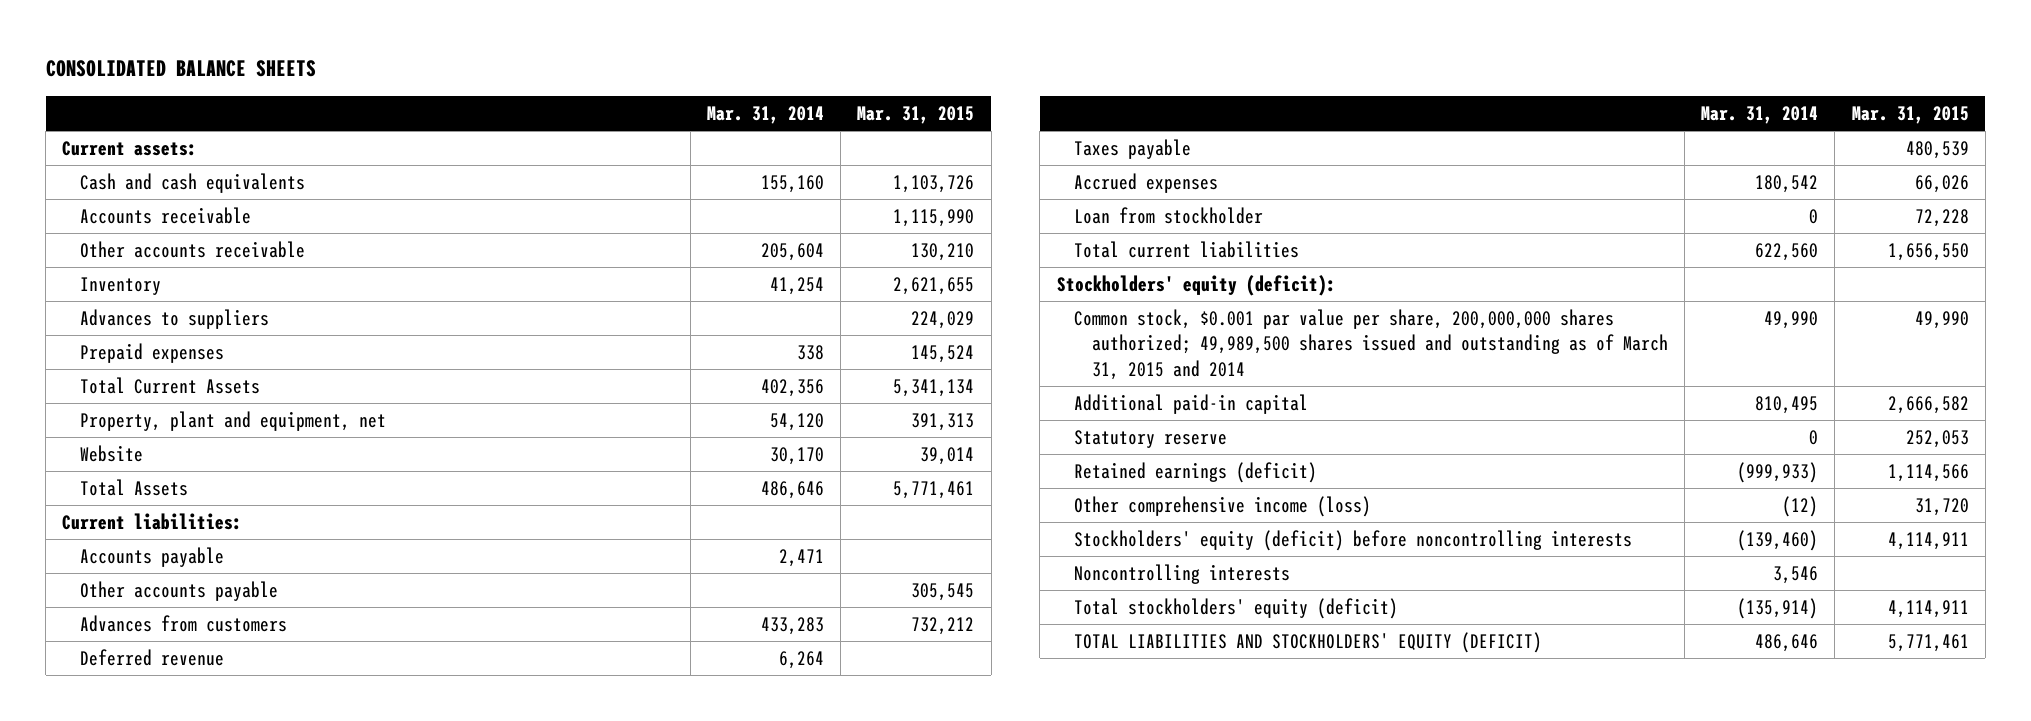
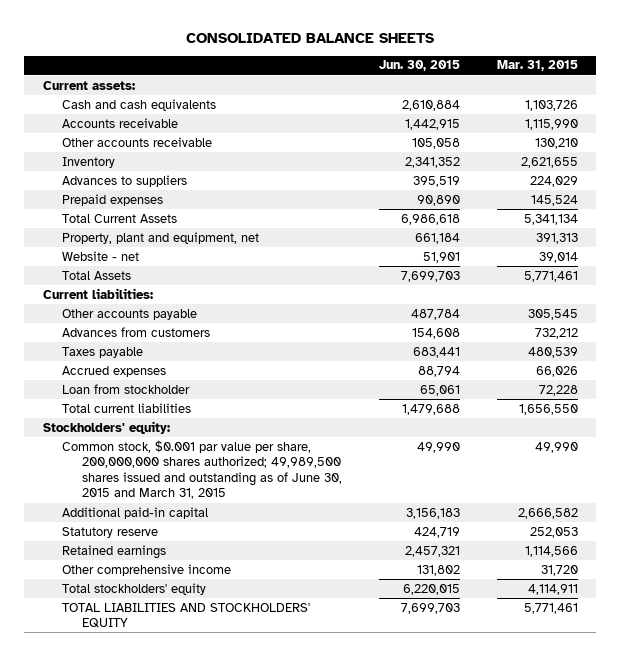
[707,105,825,124] Mar. 31, 2014 -> none
none -> [378,60,460,72] Jun. 30, 2015
[80,445,144,463] Website -> [62,250,140,261] Website - net
[80,547,225,568] Accounts payable -> none
[80,649,225,667] Deferred revenue -> none
[1056,275,1336,297] Stockholders' equity (deficit): -> [42,420,170,434] Stockholders' equity:
[1074,309,1669,380] Common stock, $0.001 par value per share, 200,000,000 shares authorized; 49,989,500 shares issued and outstanding as of March 31, 2015 and 2014 -> [62,439,342,500] Common stock, $0.001 par value per share, 200,000,000 shares authorized; 49,989,500 shares issued and outstanding as of June 30, 2015 and March 31, 2015
[1074,530,1633,552] Stockholders' equity (deficit) before noncontrolling interests -> none
[1074,564,1291,585] Noncontrolling interests -> none
[1074,462,1318,484] Retained earnings (deficit) -> [62,544,167,559] Retained earnings
[1074,496,1372,518] Other comprehensive income (loss) -> [62,563,232,576] Other comprehensive income
[1074,598,1399,620] Total stockholders' equity (deficit) -> [62,582,207,595] Total stockholders' equity
[1074,632,1543,654] TOTAL LIABILITIES AND STOCKHOLDERS' EQUITY (DEFICIT) -> [62,602,311,629] TOTAL LIABILITIES AND STOCKHOLDERS' EQUITY

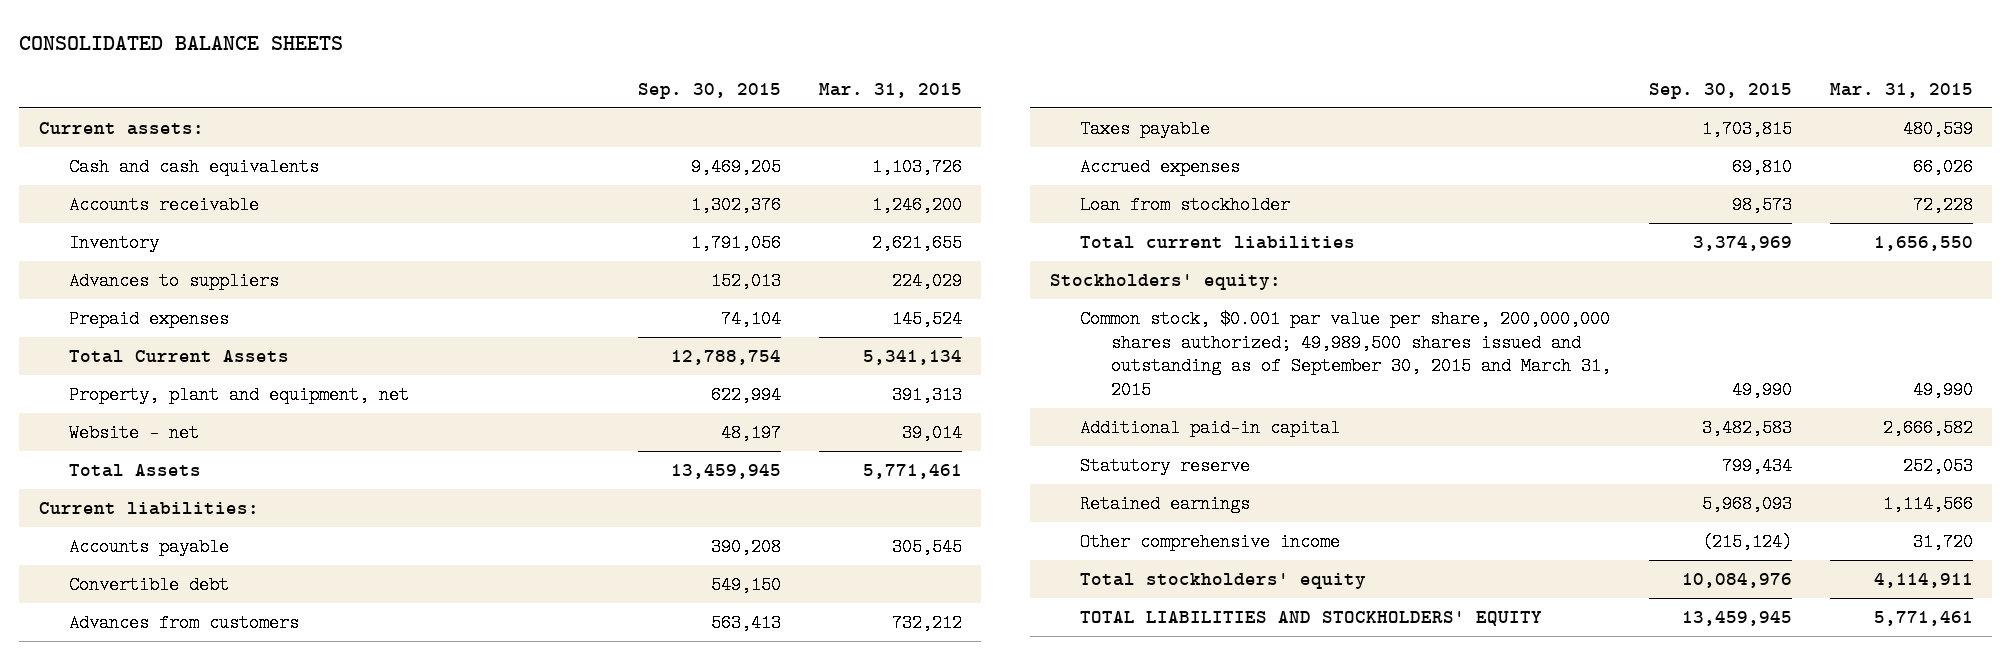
[378,60,460,72] Jun. 30, 2015 -> none
none -> [637,82,781,99] Sep. 30, 2015
[62,136,213,147] Other accounts receivable -> none
[524,118,578,130] 1,115,990 -> [872,196,963,215] 1,246,200
[62,308,198,320] Other accounts payable -> [68,538,229,557] Accounts payable
none -> [68,576,229,595] Convertible debt
[62,439,342,500] Common stock, $0.001 par value per share, 200,000,000 shares authorized; 49,989,500 shares issued and outstanding as of June 30, 2015 and March 31, 2015 -> [1080,310,1611,400] Common stock, $0.001 par value per share, 200,000,000 shares authorized; 49,989,500 shares issued and outstanding as of September 30, 2015 and March 31, 2015

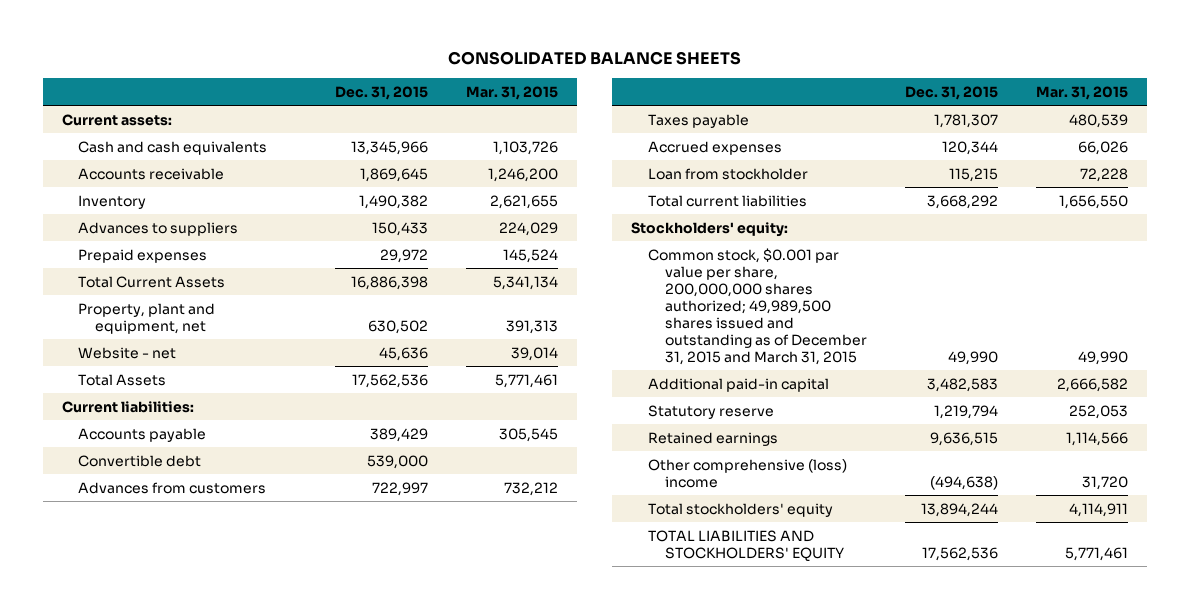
[637,82,781,99] Sep. 30, 2015 -> none
none -> [335,85,429,100] Dec. 31, 2015
[1080,310,1611,400] Common stock, $0.001 par value per share, 200,000,000 shares authorized; 49,989,500 shares issued and outstanding as of September 30, 2015 and March 31, 2015 -> [647,247,867,365] Common stock, $0.001 par value per share, 200,000,000 shares authorized; 49,989,500 shares issued and outstanding as of December 31, 2015 and March 31, 2015
[1080,533,1341,552] Other comprehensive income -> [647,458,847,488] Other comprehensive (loss) income

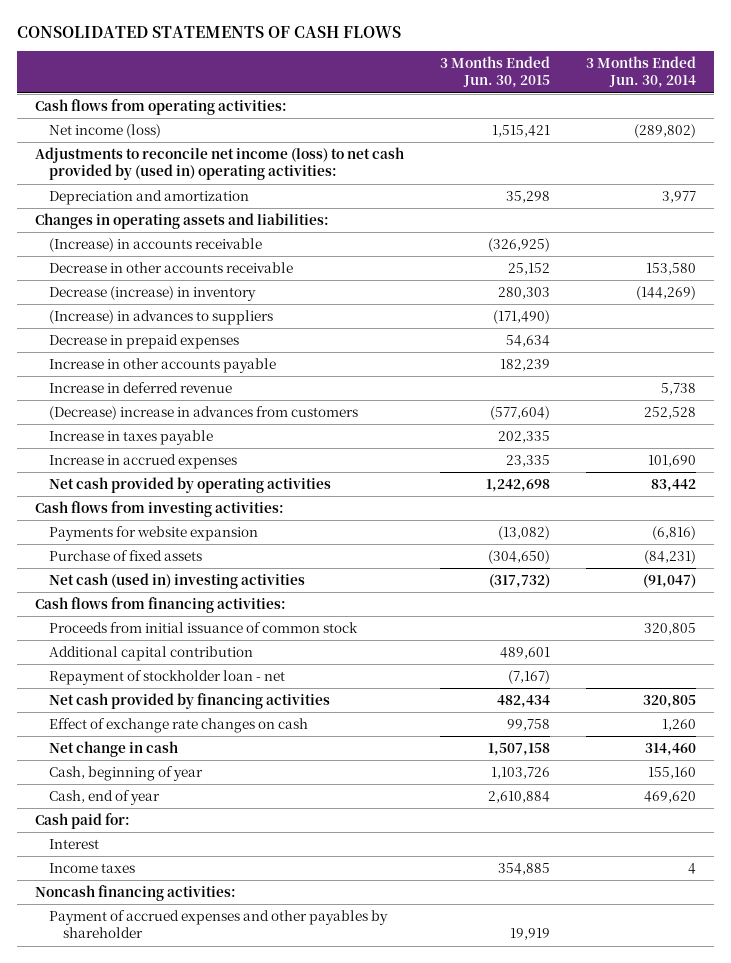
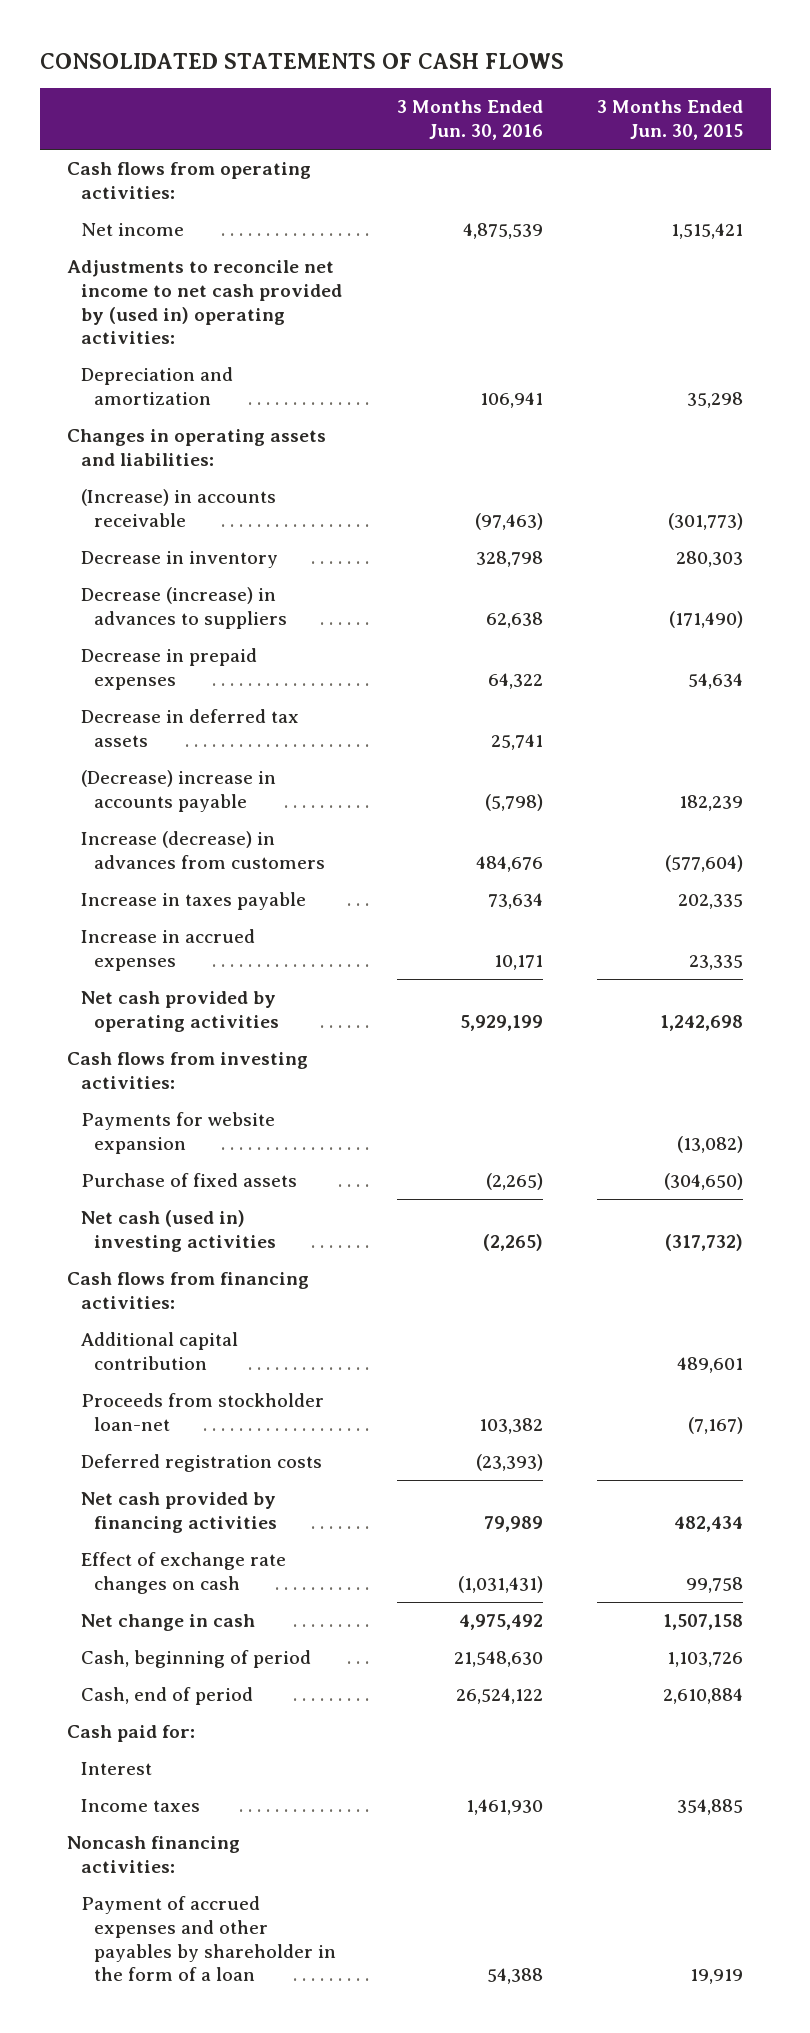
[586,56,697,89] 3 Months Ended Jun. 30, 2014 -> none
none -> [396,100,543,140] 3 Months Ended Jun. 30, 2016
[49,124,162,139] Net income (loss) -> [80,223,184,237] Net income
[35,147,405,181] Adjustments to reconcile net income (loss) to net cash provided by (used in) operating activities: -> [66,260,342,345] Adjustments to reconcile net income to net cash provided by (used in) operating activities:
[49,262,294,274] Decrease in other accounts receivable -> none
[488,238,551,253] (326,925) -> [668,512,744,530] (301,773)
[49,286,257,302] Decrease (increase) in inventory -> [80,551,278,569] Decrease in inventory
[49,310,274,326] (Increase) in advances to suppliers -> [80,587,288,629] Decrease (increase) in advances to suppliers
[49,382,233,394] Increase in deferred revenue -> none
none -> [80,709,299,747] Decrease in deferred tax assets
[49,358,277,374] Increase in other accounts payable -> [80,770,276,812] (Decrease) increase in accounts payable
[49,406,359,421] (Decrease) increase in advances from customers -> [80,831,326,869] Increase (decrease) in advances from customers
[49,622,359,634] Proceeds from initial issuance of common stock -> none
[49,670,286,686] Repayment of stockholder loan - net -> [80,1393,324,1431] Proceeds from stockholder loan-net
none -> [80,1454,322,1473] Deferred registration costs
[49,766,204,782] Cash, beginning of year -> [80,1650,311,1669] Cash, beginning of period
[49,790,161,806] Cash, end of year -> [80,1687,253,1706] Cash, end of period
[49,910,389,939] Payment of accrued expenses and other payables by shareholder -> [80,1896,337,1982] Payment of accrued expenses and other payables by shareholder in the form of a loan

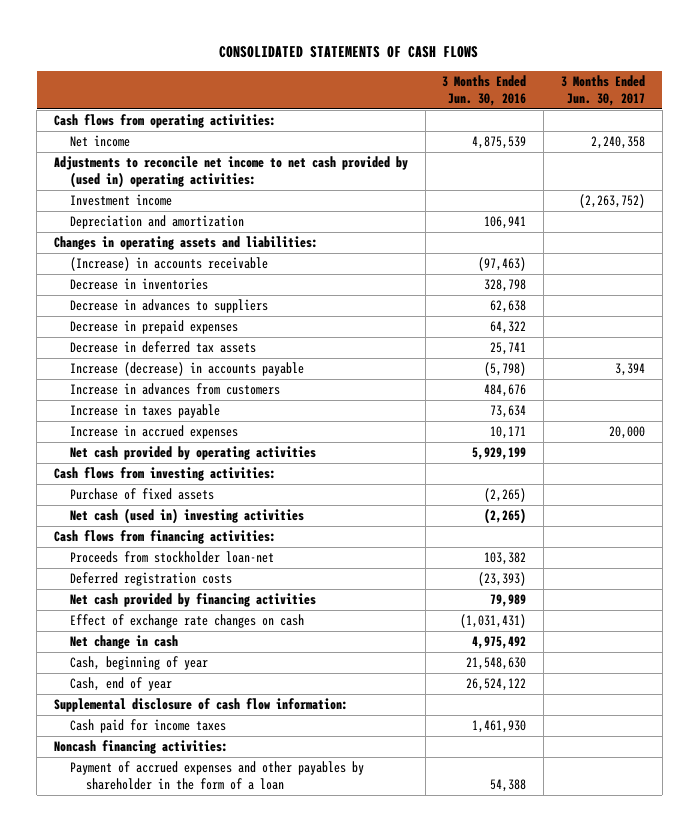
[597,100,744,140] 3 Months Ended Jun. 30, 2015 -> none
none -> [560,74,645,106] 3 Months Ended Jun. 30, 2017
none -> [69,194,172,207] Investment income
[80,551,278,569] Decrease in inventory -> [69,278,208,291] Decrease in inventories
[80,587,288,629] Decrease (increase) in advances to suppliers -> [69,299,268,314] Decrease in advances to suppliers
[80,770,276,812] (Decrease) increase in accounts payable -> [69,362,304,377] Increase (decrease) in accounts payable
[80,831,326,869] Increase (decrease) in advances from customers -> [69,383,280,396] Increase in advances from customers
[80,1112,275,1154] Payments for website expansion -> none
[80,1332,238,1370] Additional capital contribution -> none
[66,1725,195,1743] Cash paid for: -> none
[80,1762,152,1776] Interest -> none
[80,1650,311,1669] Cash, beginning of period -> [69,656,208,671] Cash, beginning of year
[80,1687,253,1706] Cash, end of period -> [69,677,172,692] Cash, end of year
none -> [53,698,348,713] Supplemental disclosure of cash flow information:
[80,1799,200,1813] Income taxes -> [69,719,226,734] Cash paid for income taxes

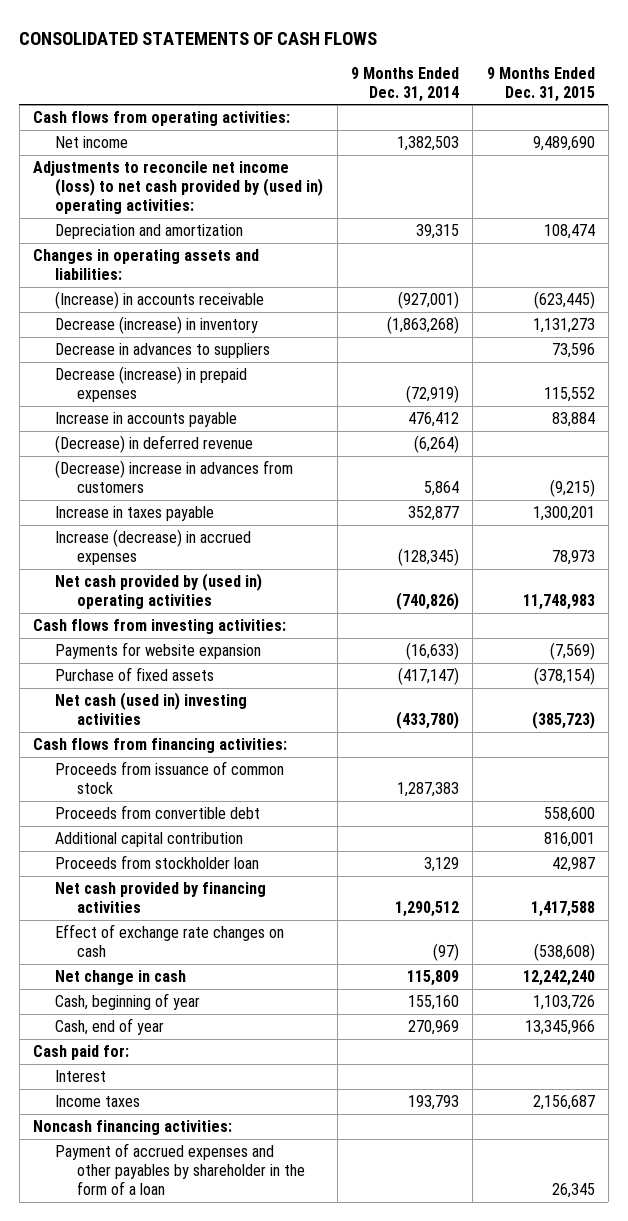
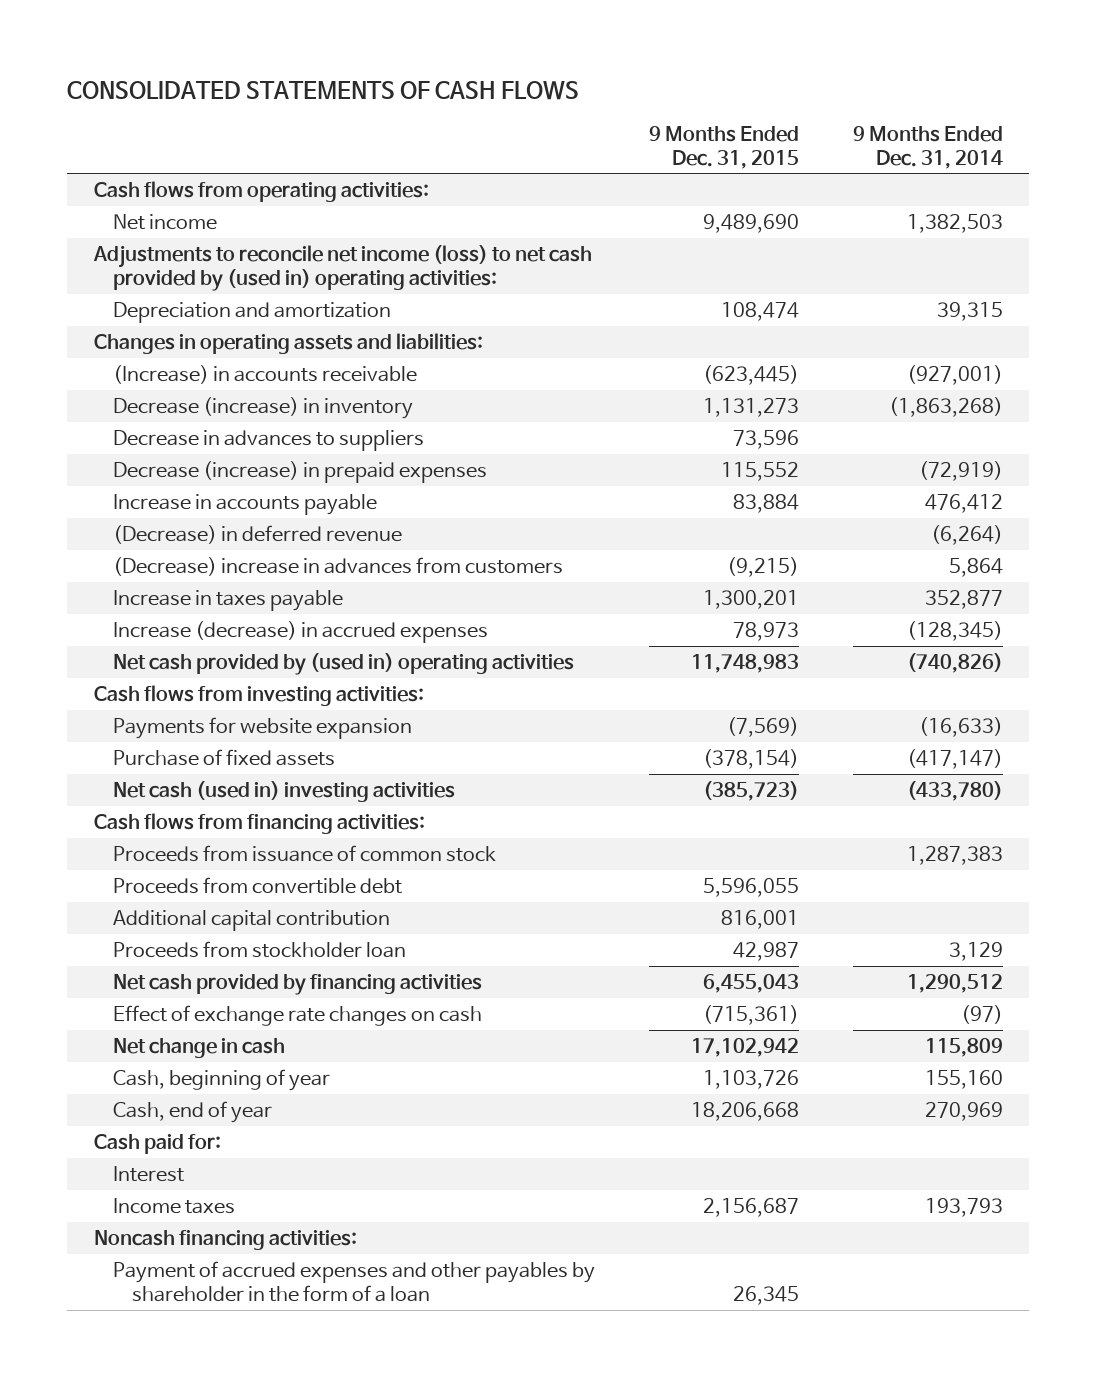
[543,807,595,823] 558,600 -> [702,878,799,898] 5,596,055
[530,901,595,918] 1,417,588 -> [702,974,799,994] 6,455,043
[533,943,595,962] (538,608) -> [702,1005,799,1026] (715,361)
[522,970,595,987] 12,242,240 -> [690,1038,799,1058] 17,102,942
[524,1020,595,1036] 13,345,966 -> [690,1102,799,1122] 18,206,668

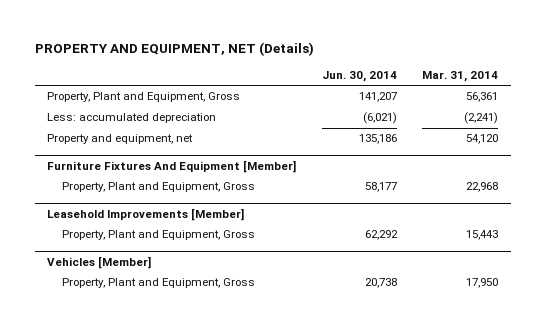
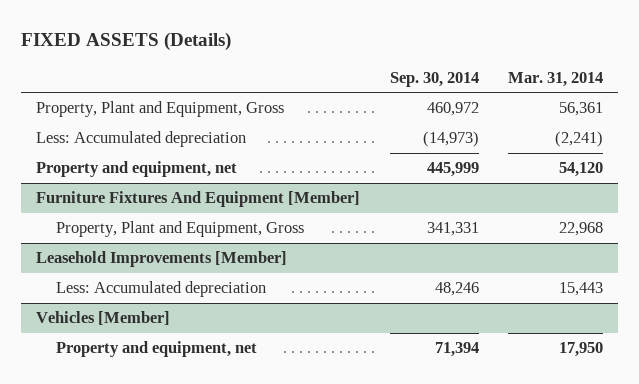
[34,41,314,56] PROPERTY AND EQUIPMENT, NET (Details) -> [20,32,231,52] FIXED ASSETS (Details)
[321,71,397,83] Jun. 30, 2014 -> none
none -> [389,71,479,87] Sep. 30, 2014
[47,113,217,124] Less: accumulated depreciation -> [35,131,246,148] Less: Accumulated depreciation
[61,230,255,241] Property, Plant and Equipment, Gross -> [55,281,266,298] Less: Accumulated depreciation
[61,278,255,289] Property, Plant and Equipment, Gross -> [55,341,257,358] Property and equipment, net

